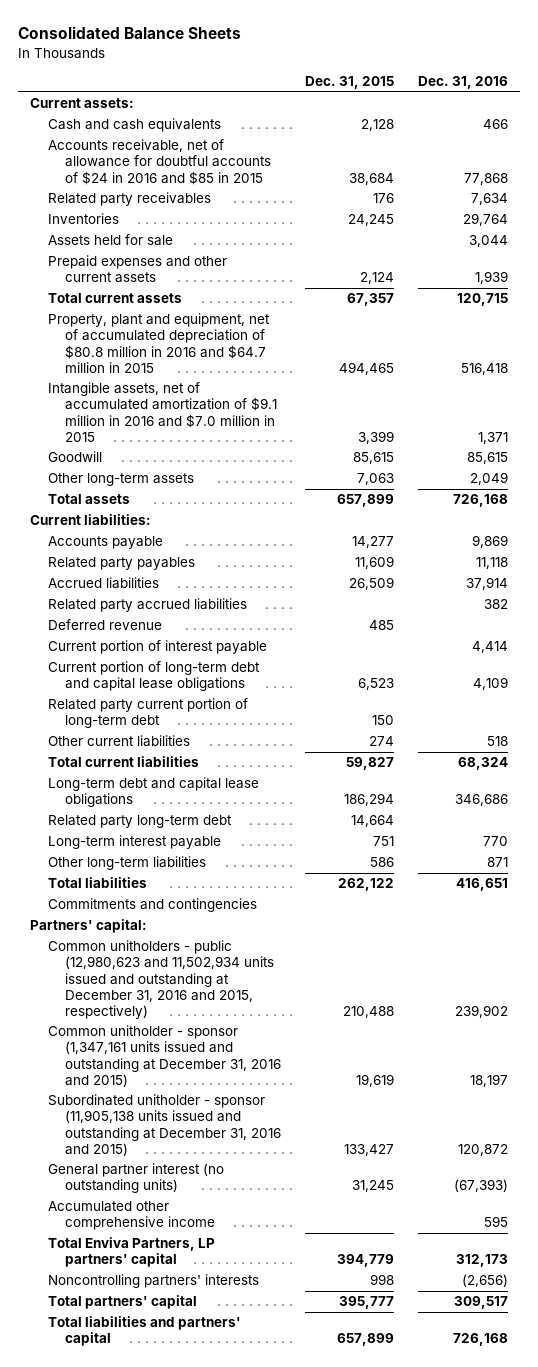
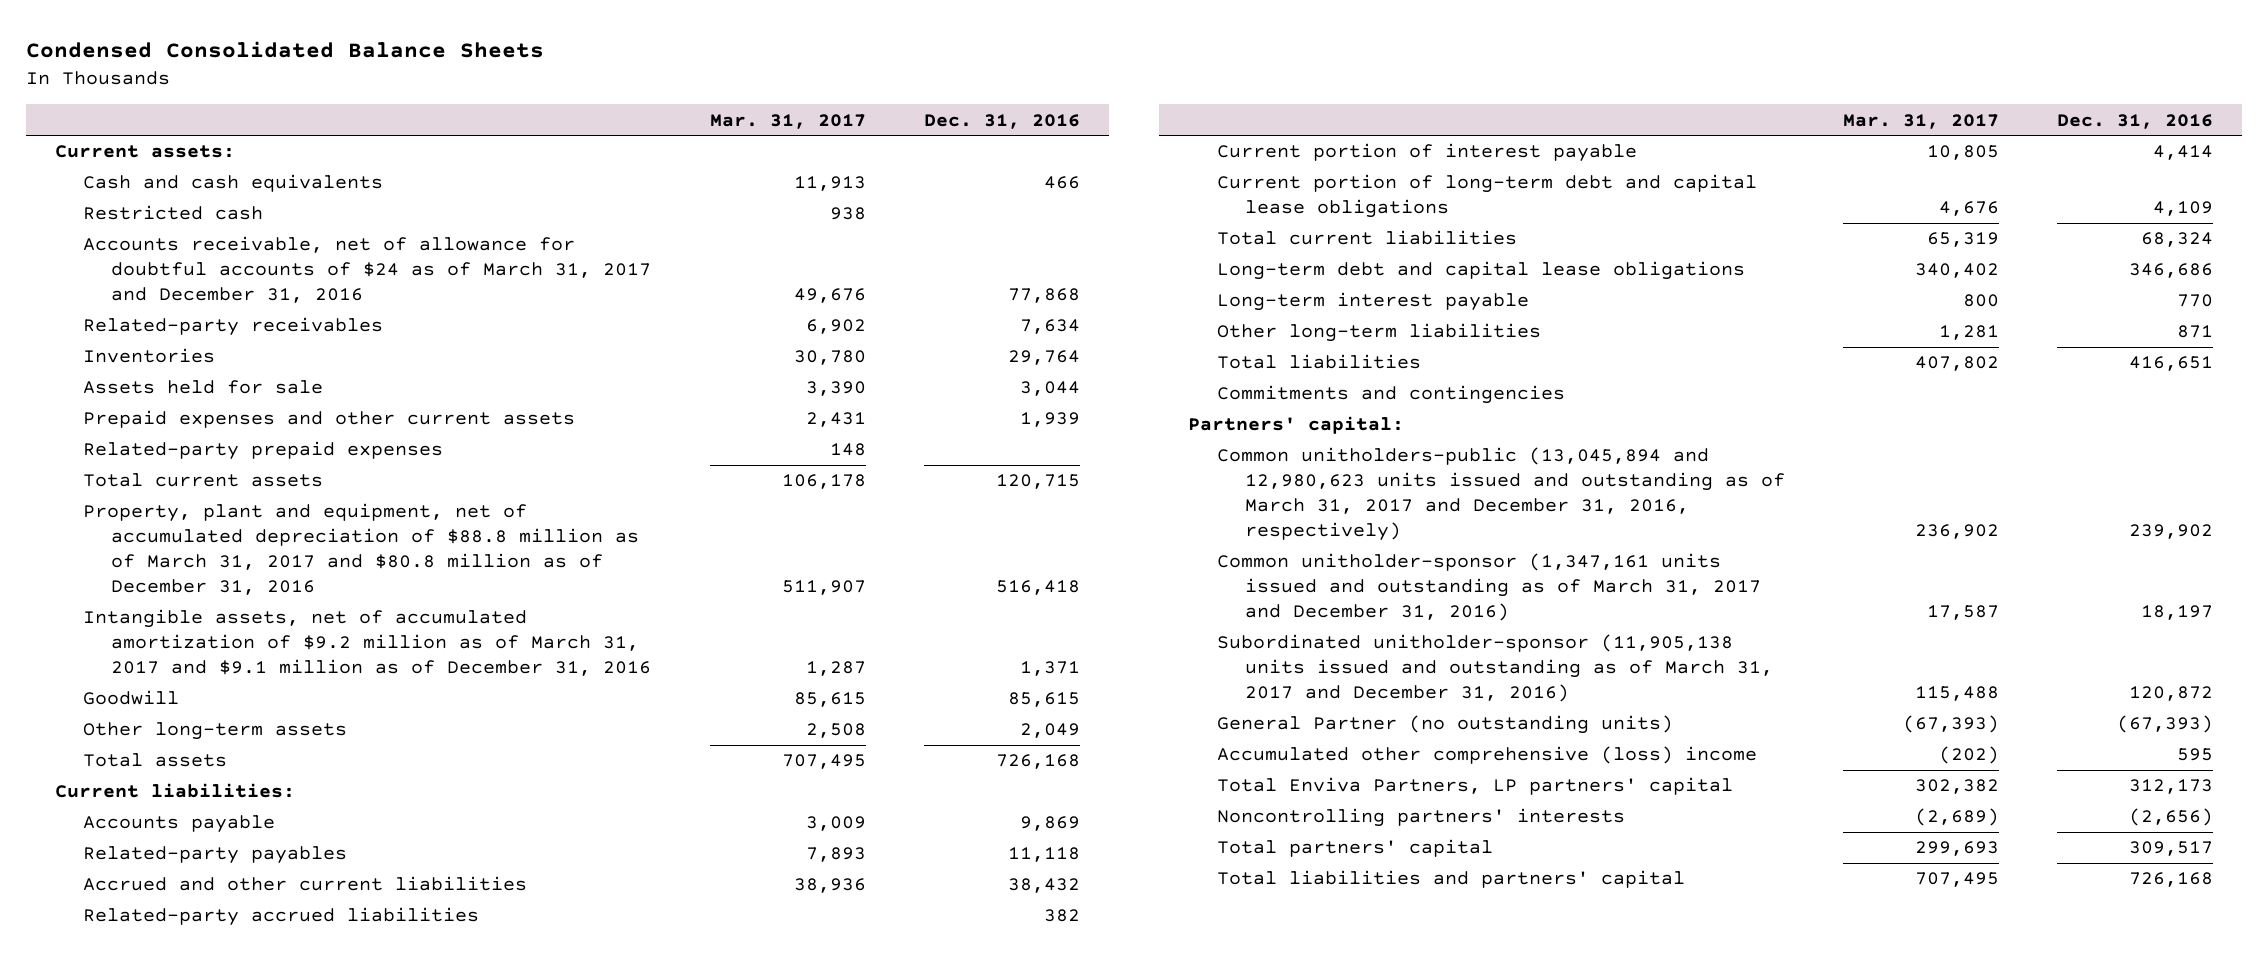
[18,26,242,40] Consolidated Balance Sheets -> [25,40,544,58] Condensed Consolidated Balance Sheets
[304,76,394,90] Dec. 31, 2015 -> none
none -> [709,113,866,129] Mar. 31, 2017
none -> [83,205,264,221] Restricted cash
[47,139,272,185] Accounts receivable, net of allowance for doubtful accounts of $24 in 2016 and $85 in 2015 -> [83,236,652,304] Accounts receivable, net of allowance for doubtful accounts of $24 as of March 31, 2017 and December 31, 2016
[47,192,211,207] Related party receivables -> [83,317,384,337] Related-party receivables
none -> [83,441,444,461] Related-party prepaid expenses
[47,313,270,373] Property, plant and equipment, net of accumulated depreciation of $80.8 million in 2016 and $64.7 million in 2015 -> [83,503,640,596] Property, plant and equipment, net of accumulated depreciation of $88.8 million as of March 31, 2017 and $80.8 million as of December 31, 2016
[47,382,278,442] Intangible assets, net of accumulated amortization of $9.1 million in 2016 and $7.0 million in 2015 -> [83,609,652,677] Intangible assets, net of accumulated amortization of $9.2 million as of March 31, 2017 and $9.1 million as of December 31, 2016
[47,577,159,590] Accrued liabilities -> none
[47,619,162,631] Deferred revenue -> none
[47,557,195,571] Related party payables -> [83,846,348,865] Related-party payables
none -> [83,876,528,892] Accrued and other current liabilities
[47,598,247,613] Related party accrued liabilities -> [83,907,480,927] Related-party accrued liabilities
[47,698,248,729] Related party current portion of long-term debt -> none
[47,735,190,748] Other current liabilities -> none
[47,815,232,829] Related party long-term debt -> none
[47,940,275,1019] Common unitholders - public (12,980,623 and 11,502,934 units issued and outstanding at December 31, 2016 and 2015, respectively) -> [1216,447,1786,542] Common unitholders-public (13,045,894 and 12,980,623 units issued and outstanding as of March 31, 2017 and December 31, 2016, respectively)
[47,1025,282,1087] Common unitholder - sponsor (1,347,161 units issued and outstanding at December 31, 2016 and 2015) -> [1216,553,1762,622] Common unitholder-sponsor (1,347,161 units issued and outstanding as of March 31, 2017 and December 31, 2016)
[47,1094,282,1156] Subordinated unitholder - sponsor (11,905,138 units issued and outstanding at December 31, 2016 and 2015) -> [1216,634,1774,703] Subordinated unitholder-sponsor (11,905,138 units issued and outstanding as of March 31, 2017 and December 31, 2016)
[47,1163,224,1194] General partner interest (no outstanding units) -> [1216,715,1673,735] General Partner (no outstanding units)
[47,1201,216,1231] Accumulated other comprehensive income -> [1216,746,1757,765] Accumulated other comprehensive (loss) income

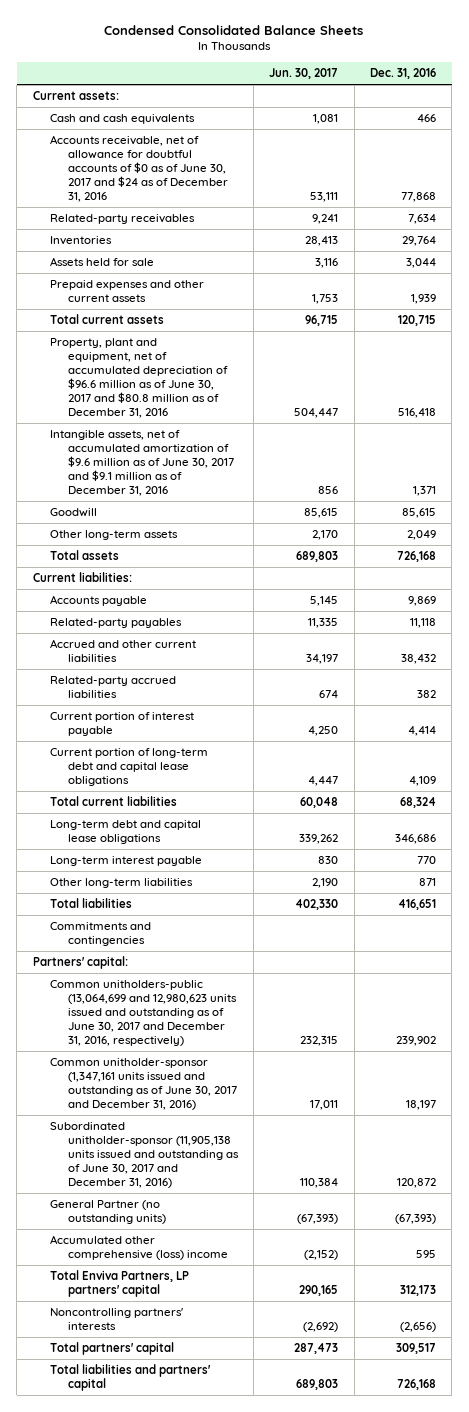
[709,113,866,129] Mar. 31, 2017 -> none
none -> [269,67,339,79] Jun. 30, 2017
[83,205,264,221] Restricted cash -> none
[83,236,652,304] Accounts receivable, net of allowance for doubtful accounts of $24 as of March 31, 2017 and December 31, 2016 -> [50,135,228,203] Accounts receivable, net of allowance for doubtful accounts of $0 as of June 30, 2017 and $24 as of December 31, 2016
[83,441,444,461] Related-party prepaid expenses -> none
[83,503,640,596] Property, plant and equipment, net of accumulated depreciation of $88.8 million as of March 31, 2017 and $80.8 million as of December 31, 2016 -> [50,338,228,419] Property, plant and equipment, net of accumulated depreciation of $96.6 million as of June 30, 2017 and $80.8 million as of December 31, 2016
[83,609,652,677] Intangible assets, net of accumulated amortization of $9.2 million as of March 31, 2017 and $9.1 million as of December 31, 2016 -> [50,430,234,497] Intangible assets, net of accumulated amortization of $9.6 million as of June 30, 2017 and $9.1 million as of December 31, 2016
[1216,447,1786,542] Common unitholders-public (13,045,894 and 12,980,623 units issued and outstanding as of March 31, 2017 and December 31, 2016, respectively) -> [50,980,237,1047] Common unitholders-public (13,064,699 and 12,980,623 units issued and outstanding as of June 30, 2017 and December 31, 2016, respectively)
[1216,553,1762,622] Common unitholder-sponsor (1,347,161 units issued and outstanding as of March 31, 2017 and December 31, 2016) -> [50,1058,237,1111] Common unitholder-sponsor (1,347,161 units issued and outstanding as of June 30, 2017 and December 31, 2016)
[1216,634,1774,703] Subordinated unitholder-sponsor (11,905,138 units issued and outstanding as of March 31, 2017 and December 31, 2016) -> [50,1122,239,1189] Subordinated unitholder-sponsor (11,905,138 units issued and outstanding as of June 30, 2017 and December 31, 2016)

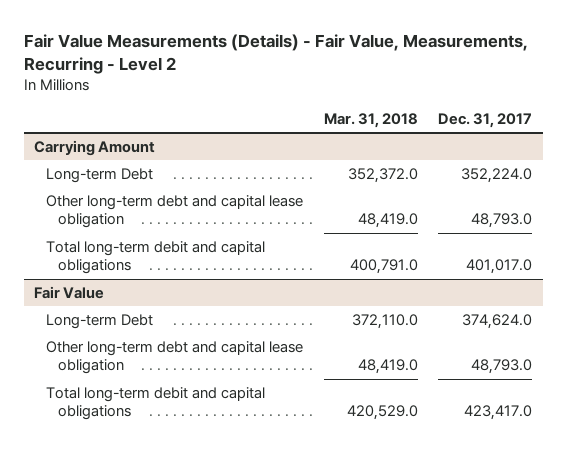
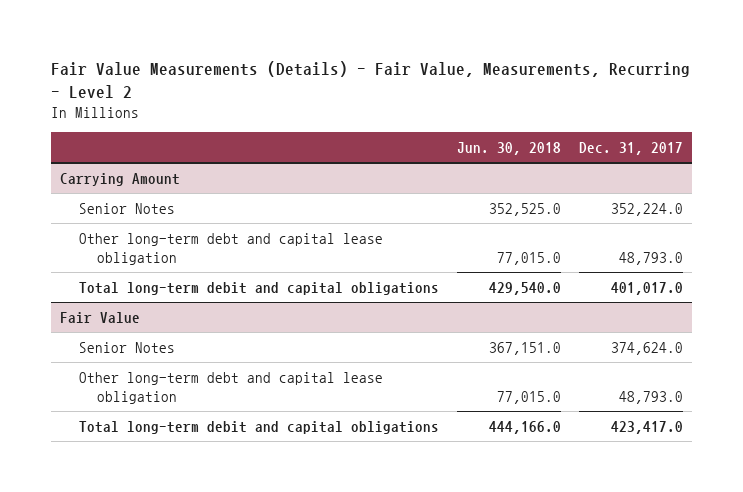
[323,112,418,128] Mar. 31, 2018 -> none
none -> [456,141,561,155] Jun. 30, 2018
[46,167,154,183] Long-term Debt -> [78,202,175,214] Senior Notes
[46,313,154,329] Long-term Debt -> [78,341,175,353] Senior Notes

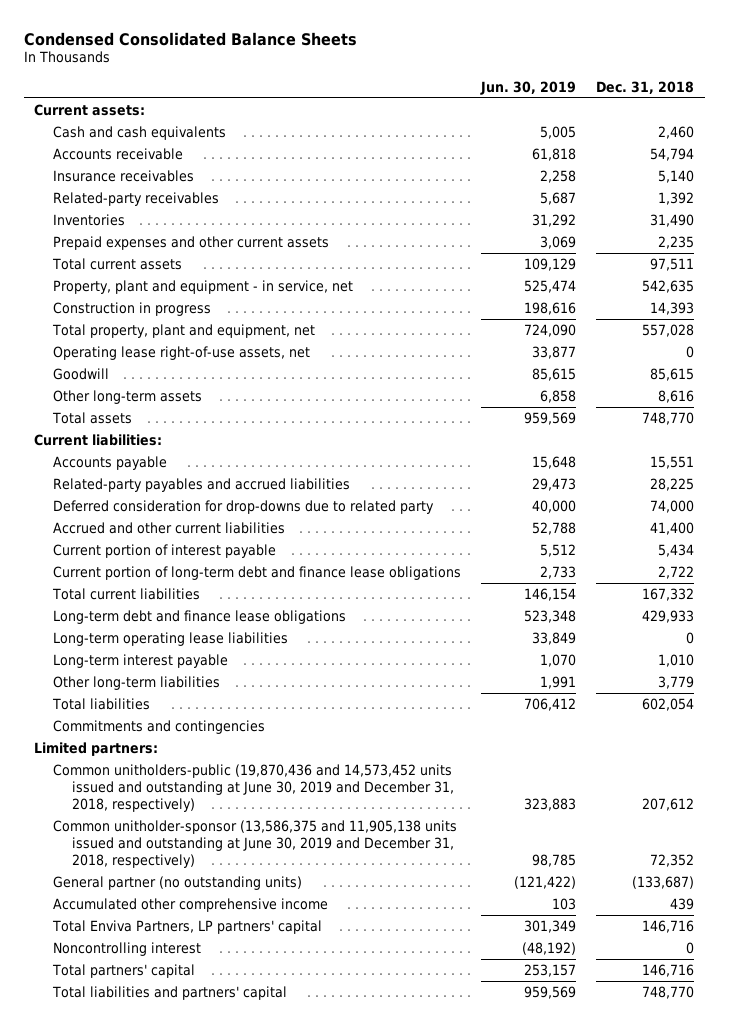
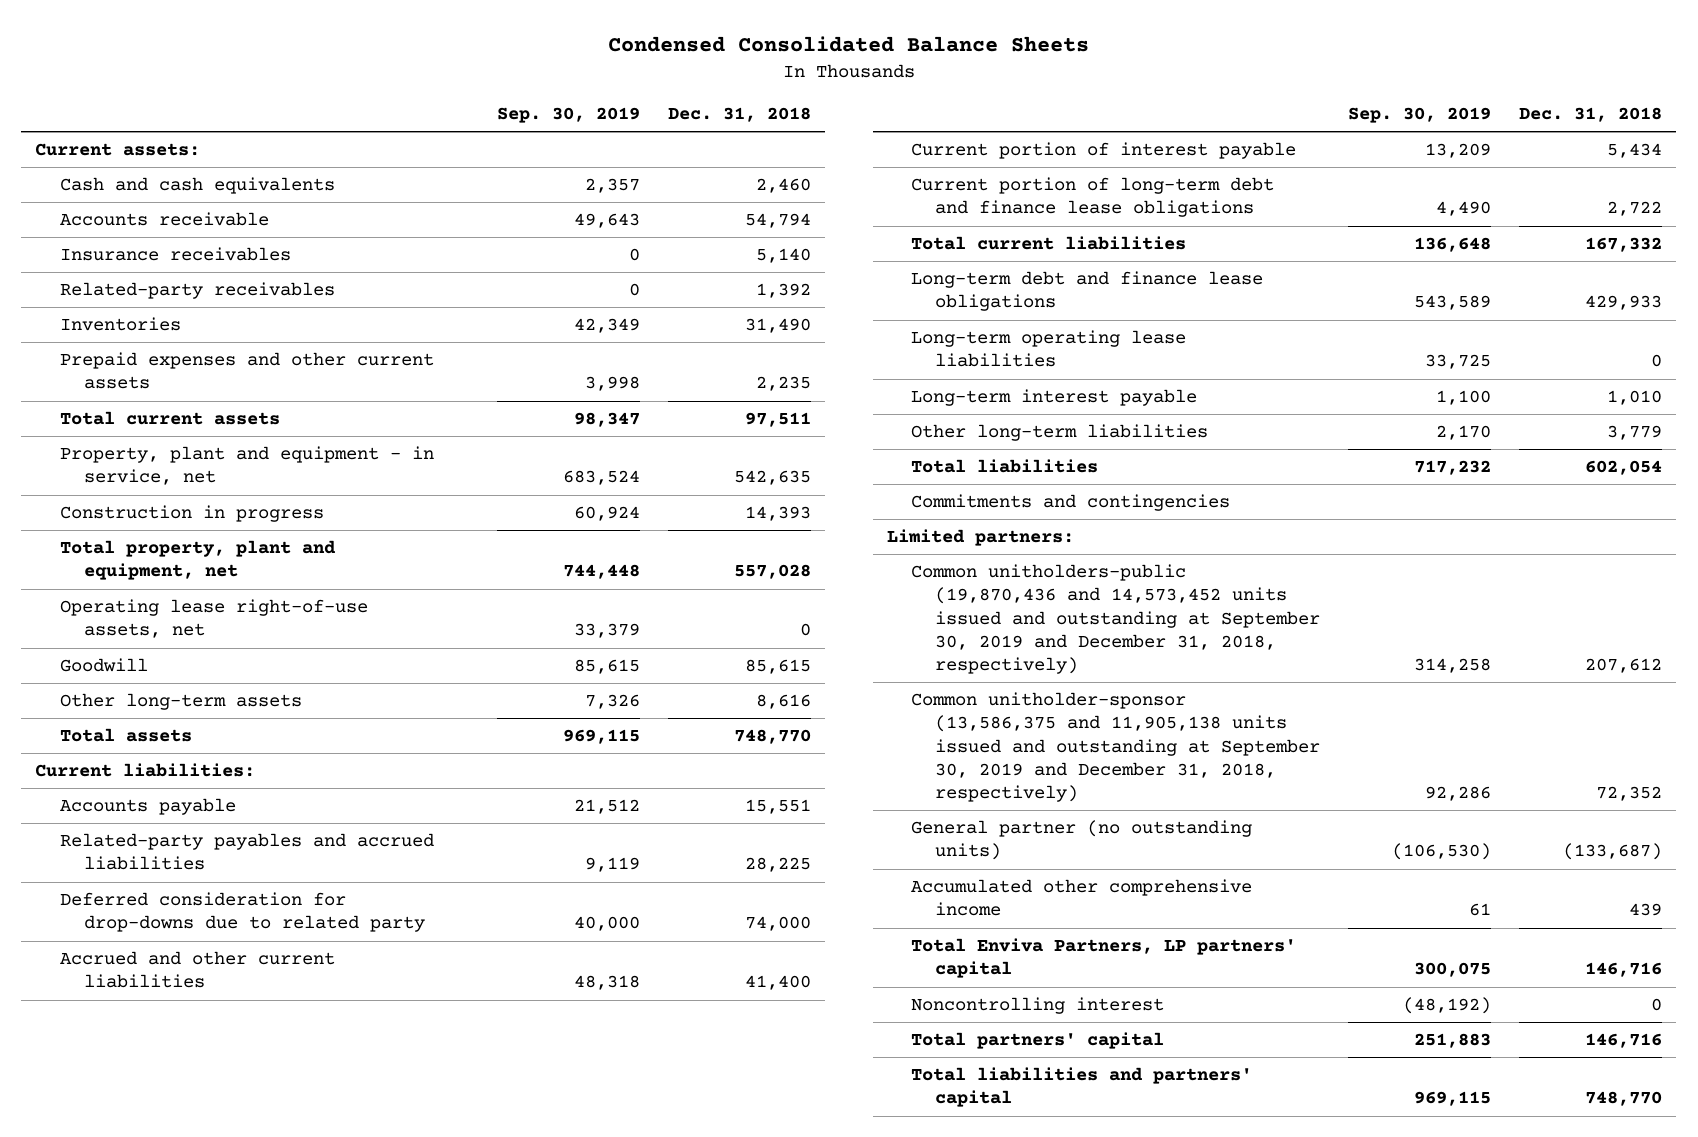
[480,80,577,95] Jun. 30, 2019 -> none
none -> [497,107,641,124] Sep. 30, 2019
[53,763,455,813] Common unitholders-public (19,870,436 and 14,573,452 units issued and outstanding at June 30, 2019 and December 31, 2018, respectively) -> [911,564,1321,675] Common unitholders-public (19,870,436 and 14,573,452 units issued and outstanding at September 30, 2019 and December 31, 2018, respectively)
[53,819,458,869] Common unitholder-sponsor (13,586,375 and 11,905,138 units issued and outstanding at June 30, 2019 and December 31, 2018, respectively) -> [911,692,1321,803] Common unitholder-sponsor (13,586,375 and 11,905,138 units issued and outstanding at September 30, 2019 and December 31, 2018, respectively)

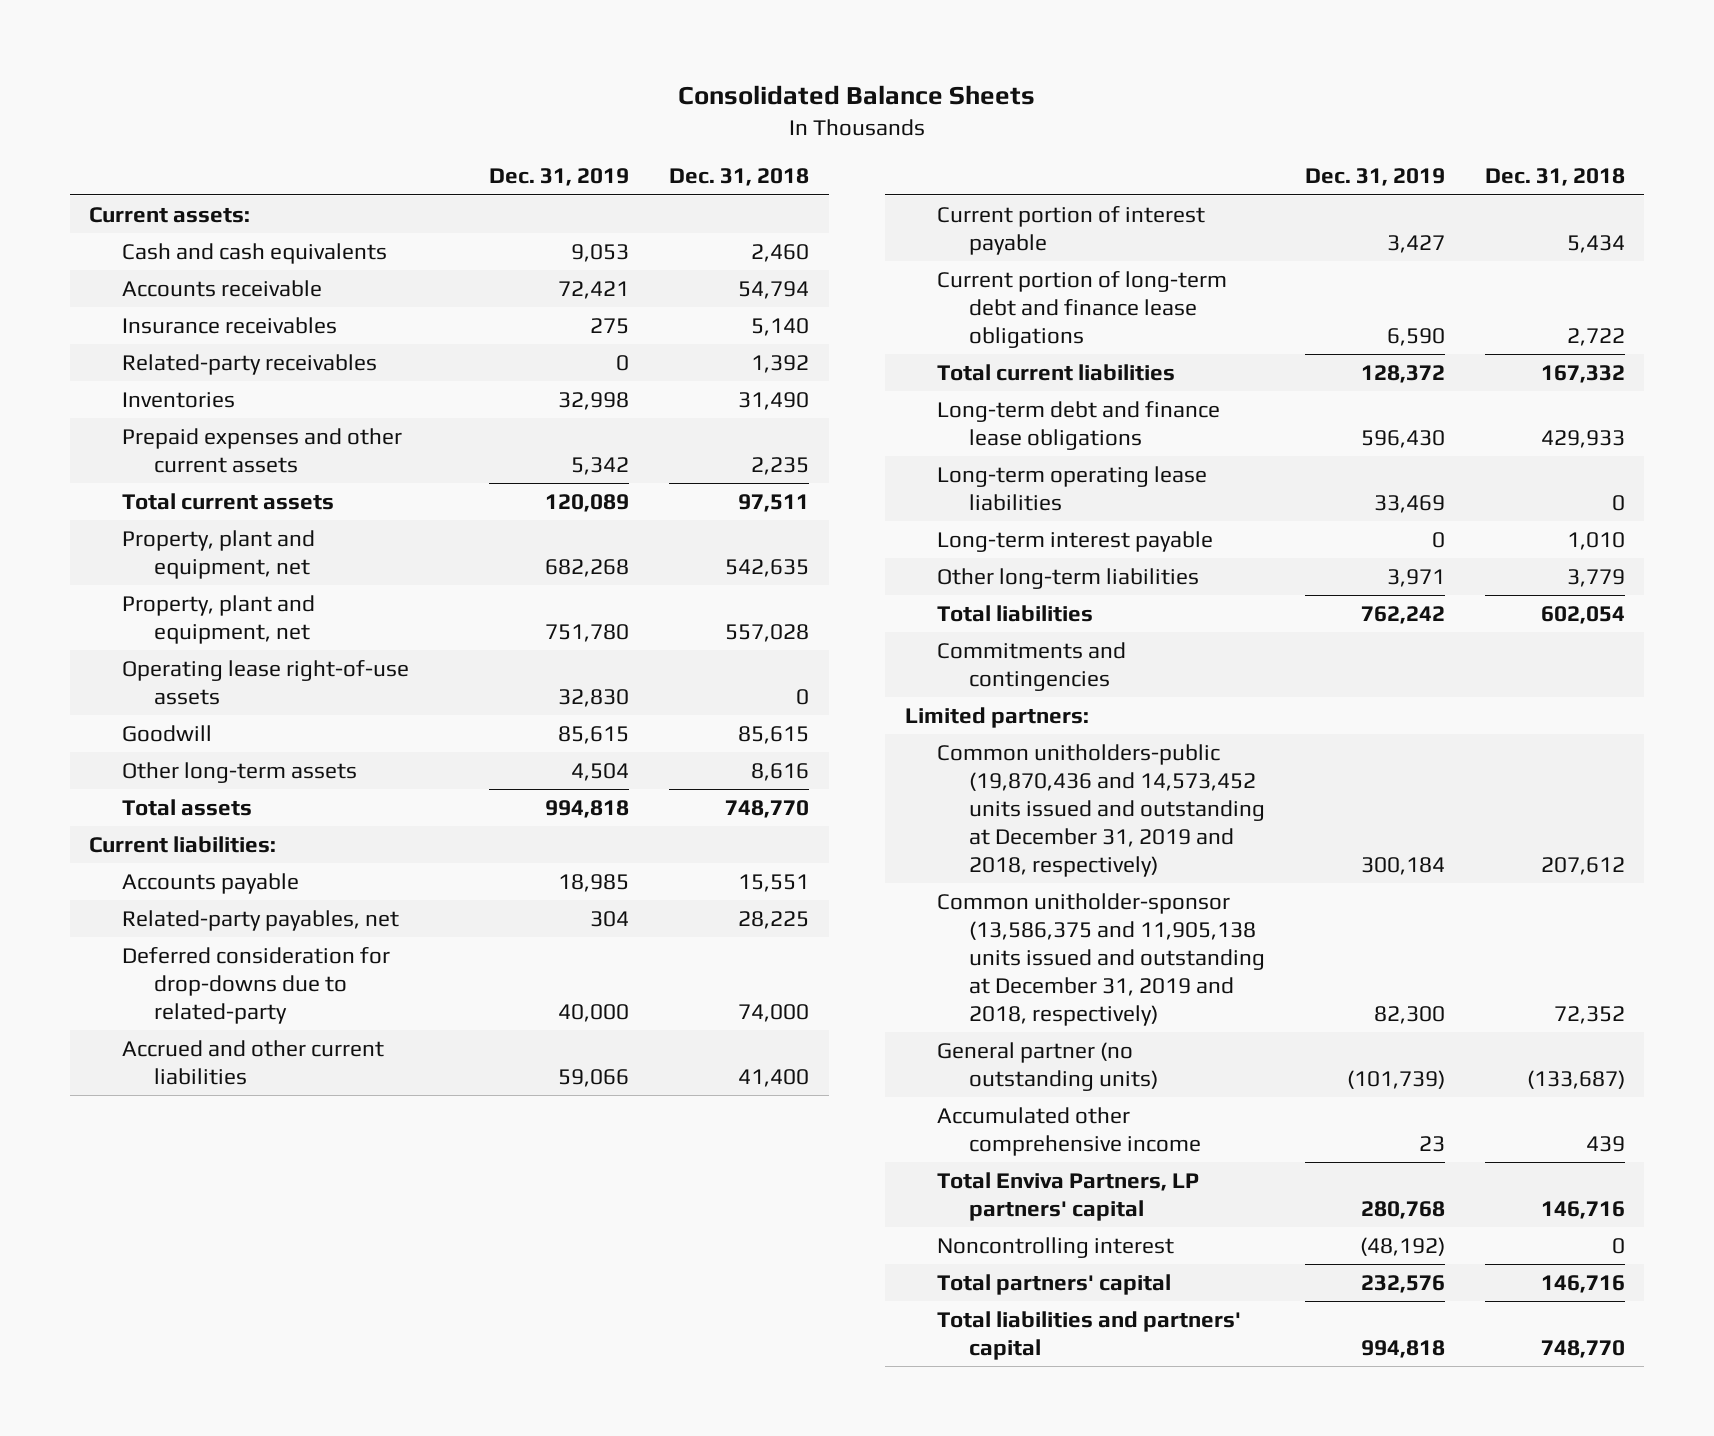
[607,36,1089,53] Condensed Consolidated Balance Sheets -> [677,85,1035,106] Consolidated Balance Sheets
[497,107,641,124] Sep. 30, 2019 -> none
none -> [489,168,630,187] Dec. 31, 2019
[59,505,324,523] Construction in progress -> none
[59,446,434,486] Property, plant and equipment - in service, net -> [121,529,315,579] Property, plant and equipment, net
[59,540,336,581] Total property, plant and equipment, net -> [121,594,315,644] Property, plant and equipment, net
[59,599,368,639] Operating lease right-of-use assets, net -> [121,659,409,705] Operating lease right-of-use assets
[59,833,434,871] Related-party payables and accrued liabilities -> [121,909,399,931] Related-party payables, net
[59,892,426,933] Deferred consideration for drop-downs due to related party -> [121,946,390,1024] Deferred consideration for drop-downs due to related-party
[911,564,1321,675] Common unitholders-public (19,870,436 and 14,573,452 units issued and outstanding at September 30, 2019 and December 31, 2018, respectively) -> [937,743,1266,877] Common unitholders-public (19,870,436 and 14,573,452 units issued and outstanding at December 31, 2019 and 2018, respectively)
[911,692,1321,803] Common unitholder-sponsor (13,586,375 and 11,905,138 units issued and outstanding at September 30, 2019 and December 31, 2018, respectively) -> [937,892,1266,1026] Common unitholder-sponsor (13,586,375 and 11,905,138 units issued and outstanding at December 31, 2019 and 2018, respectively)

